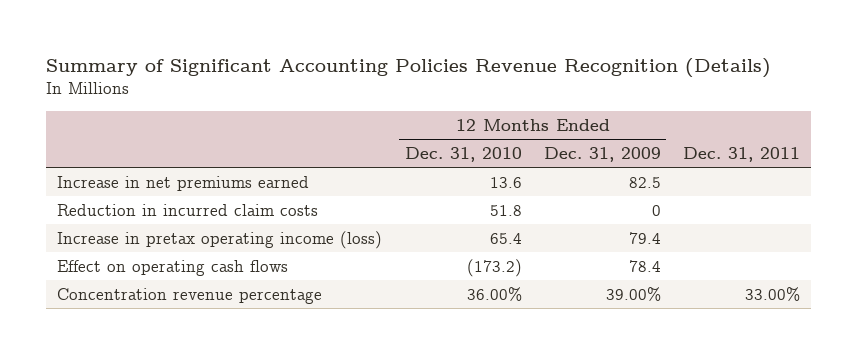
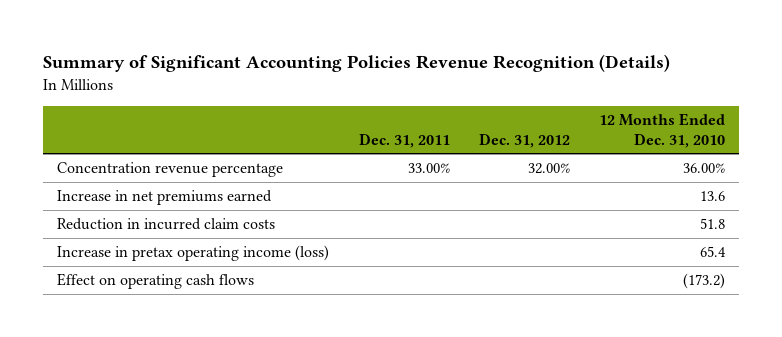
[543,146,661,162] Dec. 31, 2009 -> none
none -> [478,132,570,148] Dec. 31, 2012
[57,287,323,304] Concentration revenue percentage -> [57,162,284,178] Concentration revenue percentage

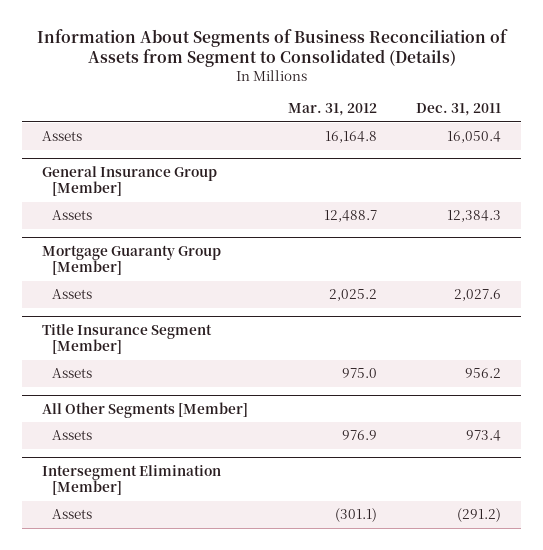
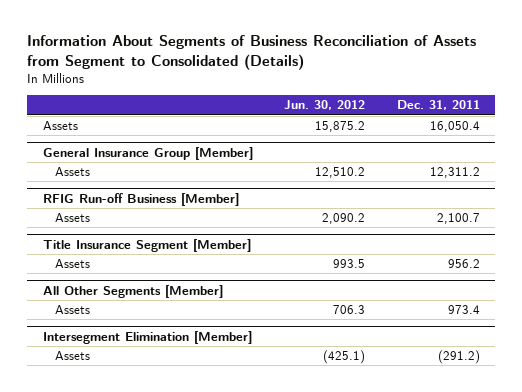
[287,103,377,117] Mar. 31, 2012 -> none
none -> [284,100,366,111] Jun. 30, 2012
[41,244,221,276] Mortgage Guaranty Group [Member] -> none
[447,210,502,223] 12,384.3 -> [429,167,480,179] 12,311.2
none -> [42,193,239,207] RFIG Run-off Business [Member]
[454,289,502,302] 2,027.6 -> [436,213,480,225] 2,100.7

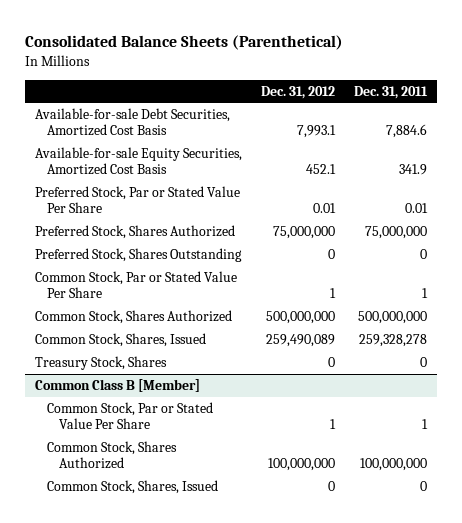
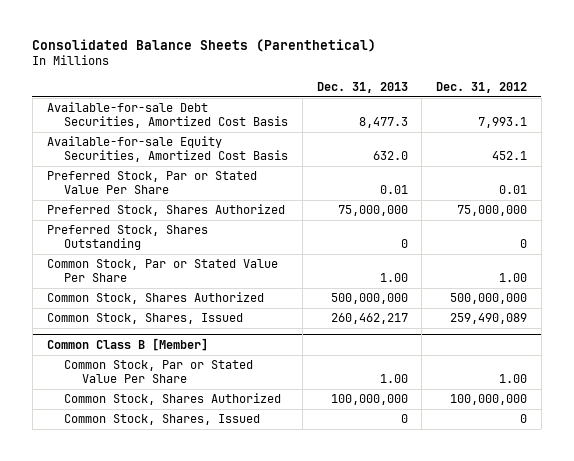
[354,85,429,99] Dec. 31, 2011 -> none
none -> [316,82,408,94] Dec. 31, 2013
[330,288,337,299] 1 -> [499,272,528,282] 1.00
[34,356,167,371] Treasury Stock, Shares -> none
[330,419,337,430] 1 -> [499,373,528,383] 1.00

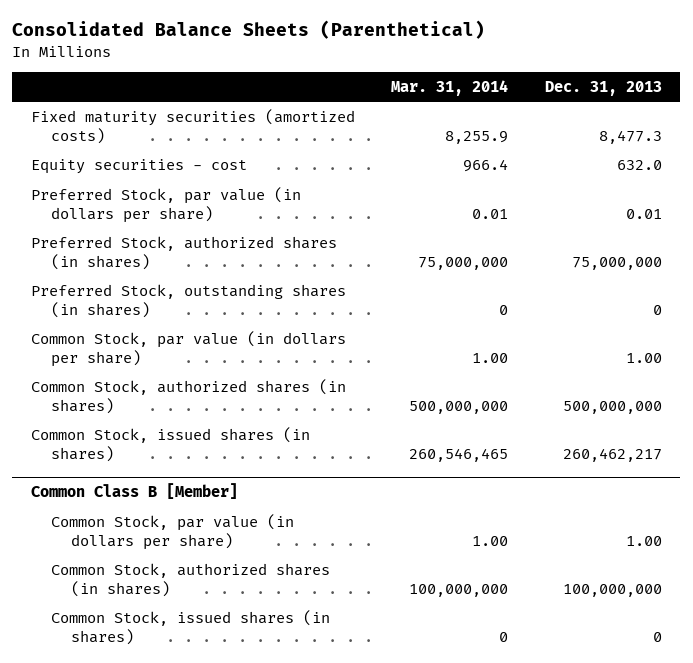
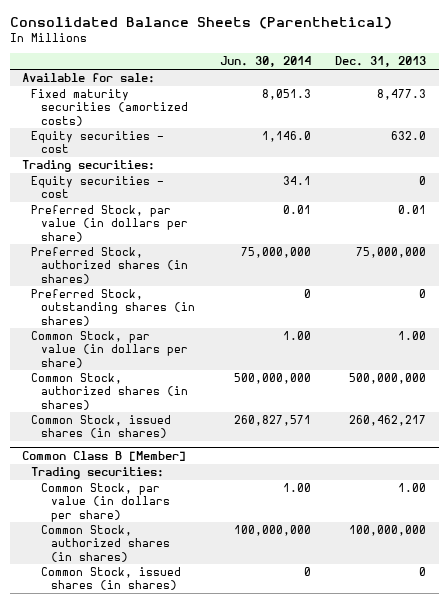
[391,79,509,96] Mar. 31, 2014 -> none
none -> [219,56,311,68] Jun. 30, 2014
none -> [21,73,155,84] Available for sale:
none -> [21,160,155,173] Trading securities:
none -> [31,176,165,199] Equity securities - cost
none -> [31,467,165,480] Trading securities:

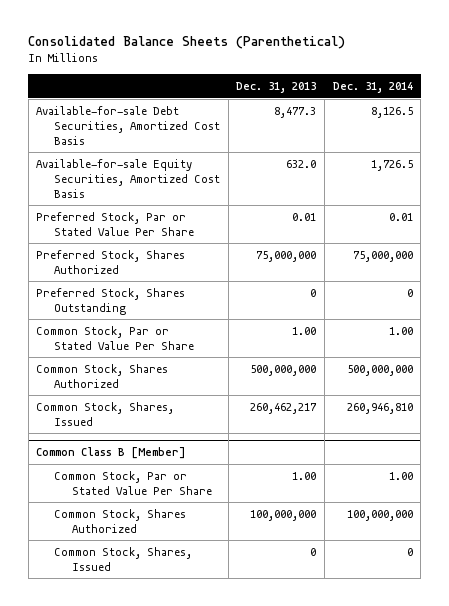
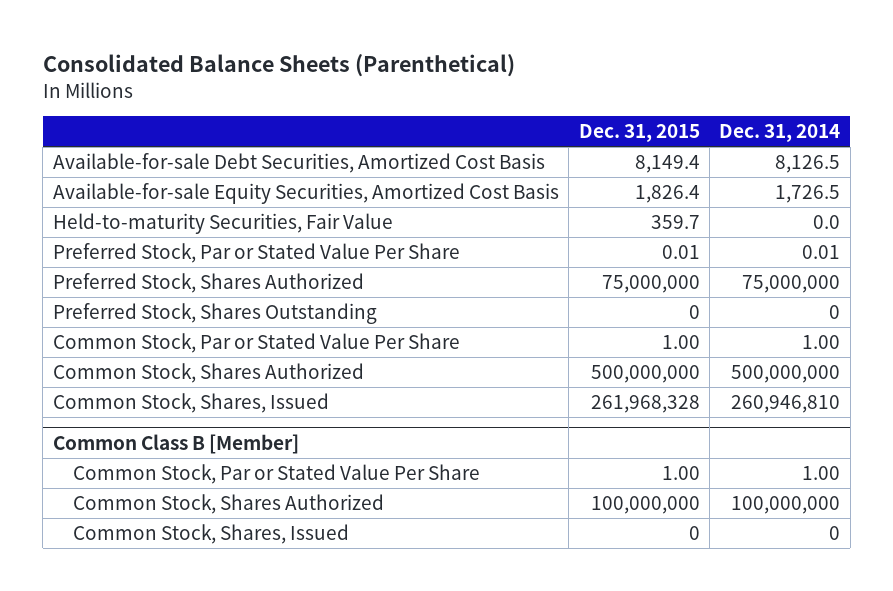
[236,81,317,93] Dec. 31, 2013 -> none
none -> [578,124,700,143] Dec. 31, 2015
none -> [52,212,393,234] Held-to-maturity Securities, Fair Value

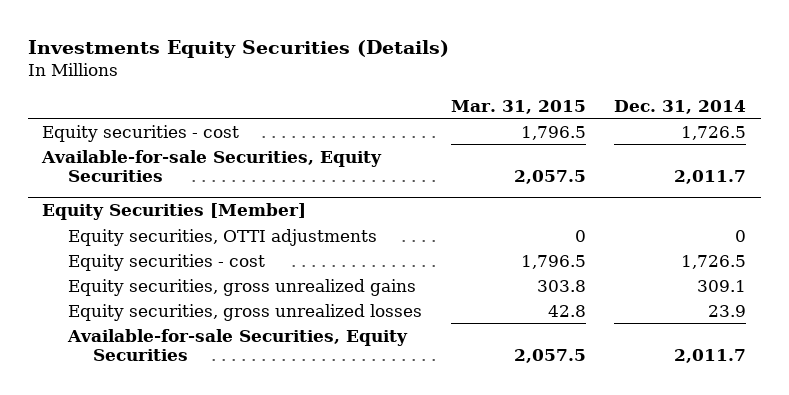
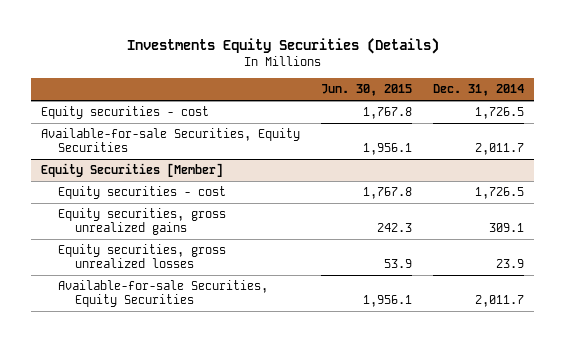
[450,99,586,114] Mar. 31, 2015 -> none
none -> [321,84,413,97] Jun. 30, 2015
[67,228,377,246] Equity securities, OTTI adjustments -> none

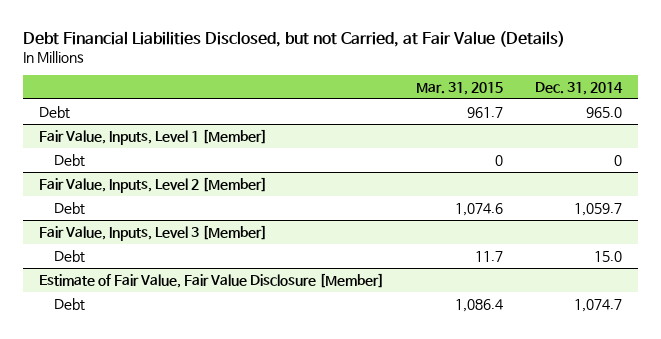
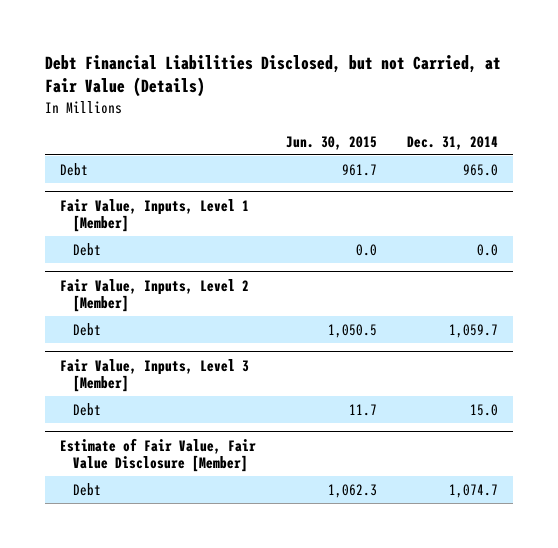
[415,81,503,95] Mar. 31, 2015 -> none
none -> [285,135,377,150] Jun. 30, 2015
[613,154,622,166] 0 -> [476,243,498,256] 0.0

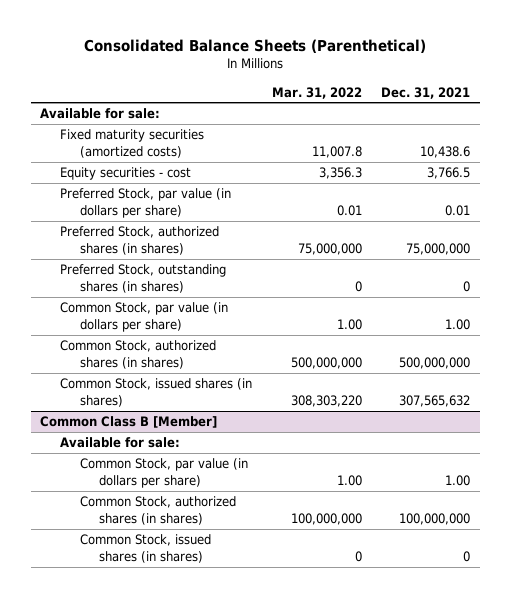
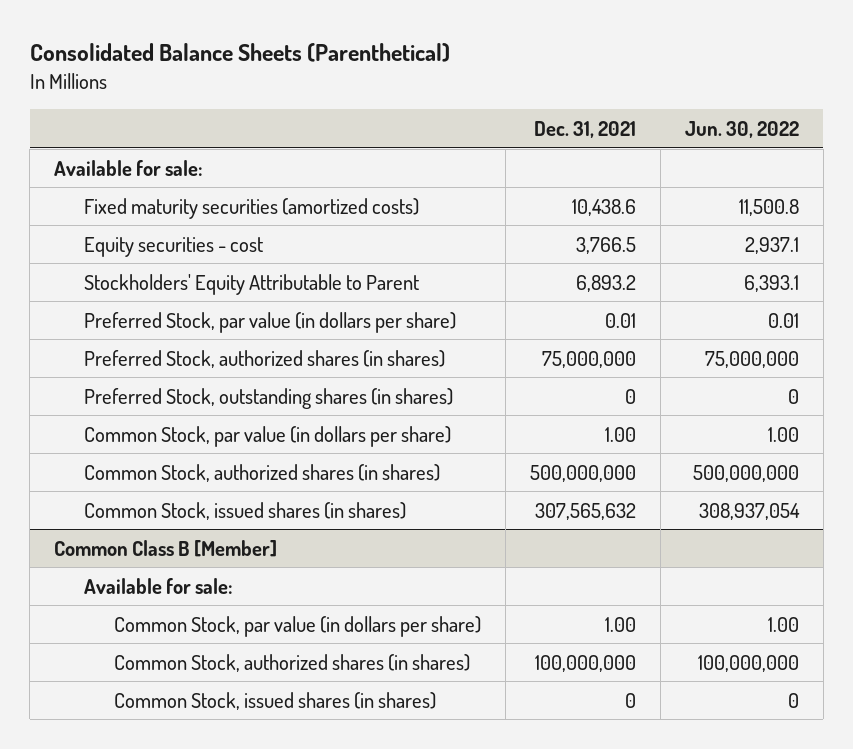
[271,86,362,99] Mar. 31, 2022 -> none
none -> [684,120,799,138] Jun. 30, 2022
none -> [84,273,420,295] Stockholders' Equity Attributable to Parent

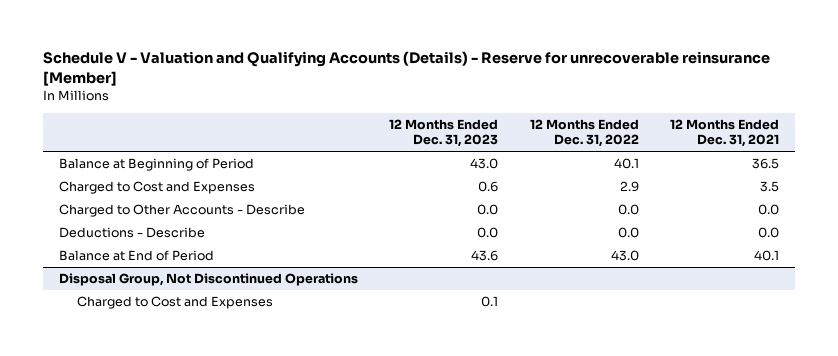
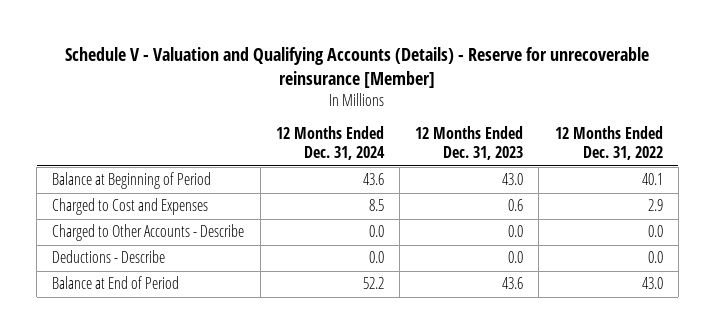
[670,118,780,148] 12 Months Ended Dec. 31, 2021 -> none
none -> [275,126,385,161] 12 Months Ended Dec. 31, 2024
[58,273,358,287] Disposal Group, Not Discontinued Operations -> none
[77,296,274,310] Charged to Cost and Expenses -> none

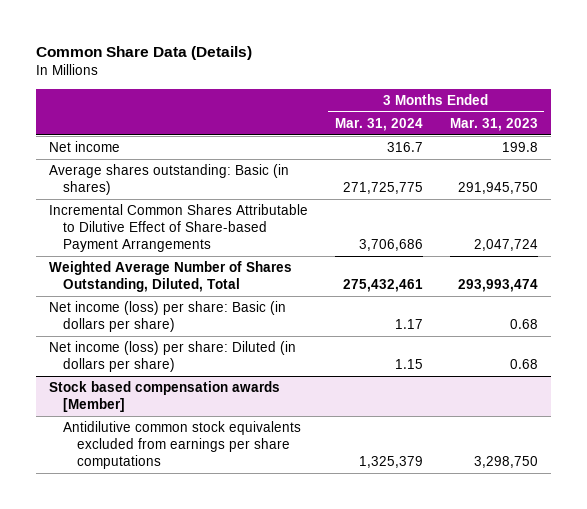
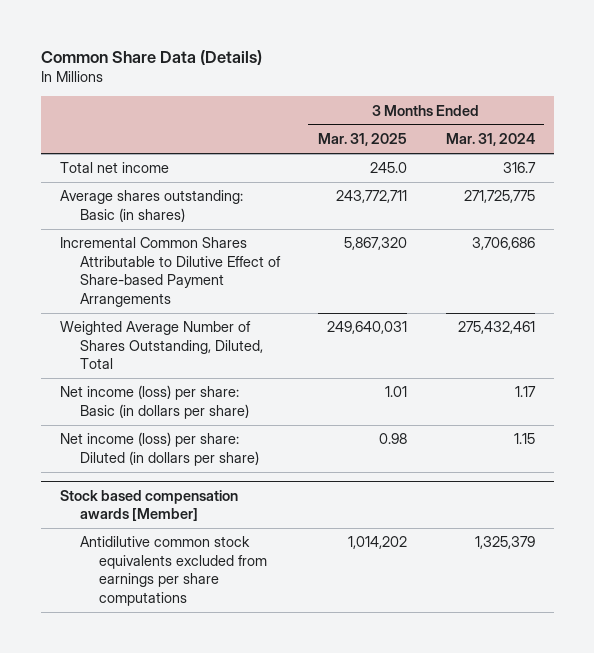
[449,117,538,131] Mar. 31, 2023 -> none
none -> [318,133,408,147] Mar. 31, 2025
[49,141,121,153] Net income -> [59,162,169,174] Total net income

